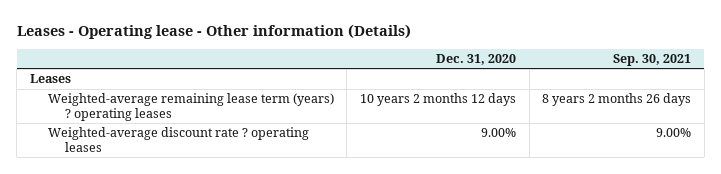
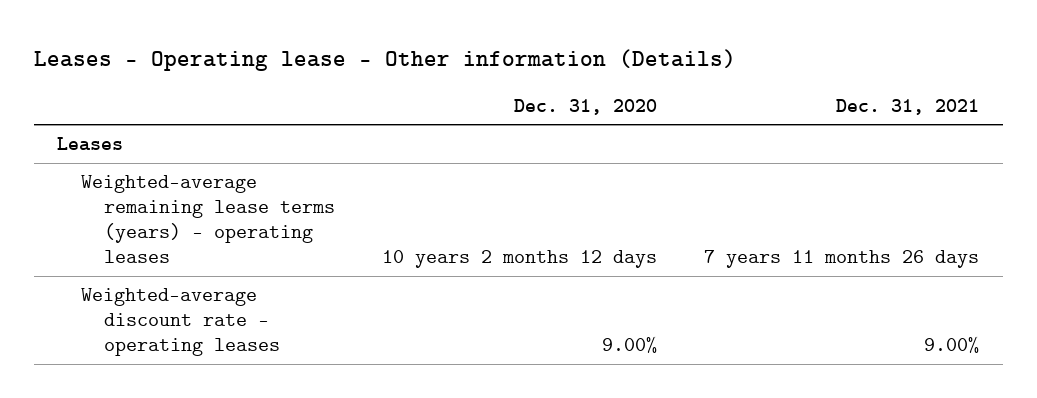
[613,54,692,67] Sep. 30, 2021 -> none
none -> [836,98,980,115] Dec. 31, 2021
[47,93,334,121] Weighted-average remaining lease term (years) ? operating leases -> [80,175,335,264] Weighted-average remaining lease terms (years) - operating leases
[47,127,309,152] Weighted-average discount rate ? operating leases -> [80,288,280,357] Weighted-average discount rate - operating leases

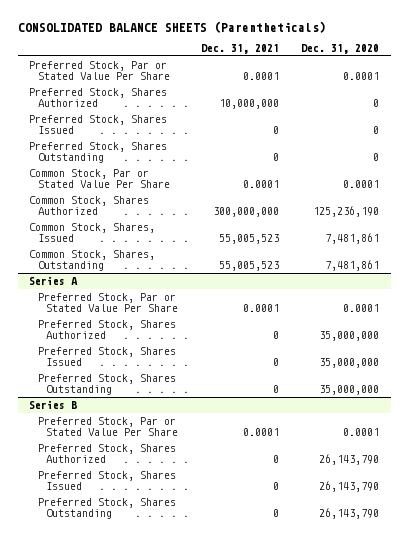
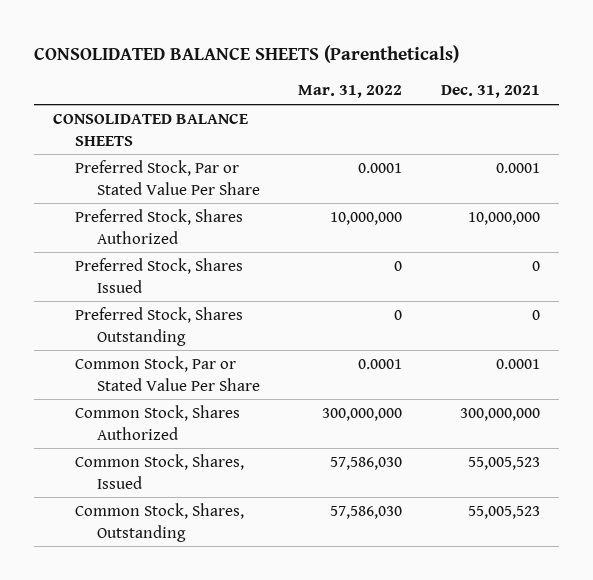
[301,44,380,55] Dec. 31, 2020 -> none
none -> [298,85,403,99] Mar. 31, 2022
none -> [52,113,248,146] CONSOLIDATED BALANCE SHEETS
[29,275,79,285] Series A -> none
[37,292,178,312] Preferred Stock, Par or Stated Value Per Share -> none
[37,319,176,339] Preferred Stock, Shares Authorized -> none
[37,346,176,366] Preferred Stock, Shares Issued -> none
[37,373,176,395] Preferred Stock, Shares Outstanding -> none
[29,399,78,409] Series B -> none
[37,416,178,436] Preferred Stock, Par or Stated Value Per Share -> none
[37,443,176,463] Preferred Stock, Shares Authorized -> none
[37,470,176,490] Preferred Stock, Shares Issued -> none
[37,497,176,519] Preferred Stock, Shares Outstanding -> none

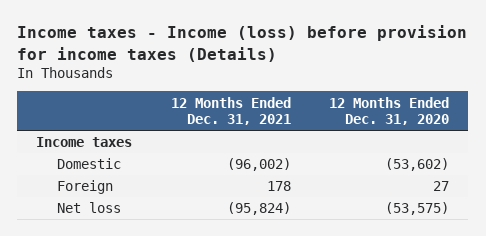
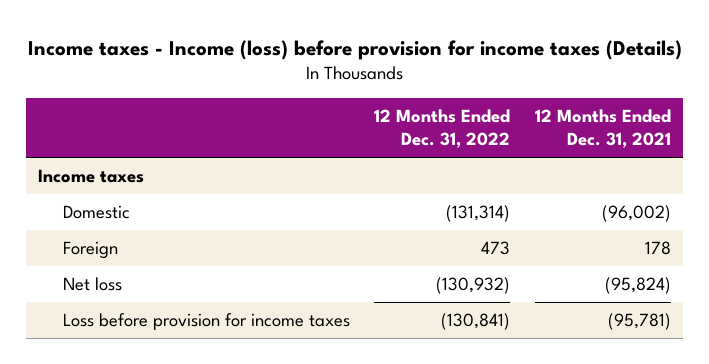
[329,96,450,125] 12 Months Ended Dec. 31, 2020 -> none
none -> [374,108,511,149] 12 Months Ended Dec. 31, 2022
none -> [63,313,351,331] Loss before provision for income taxes

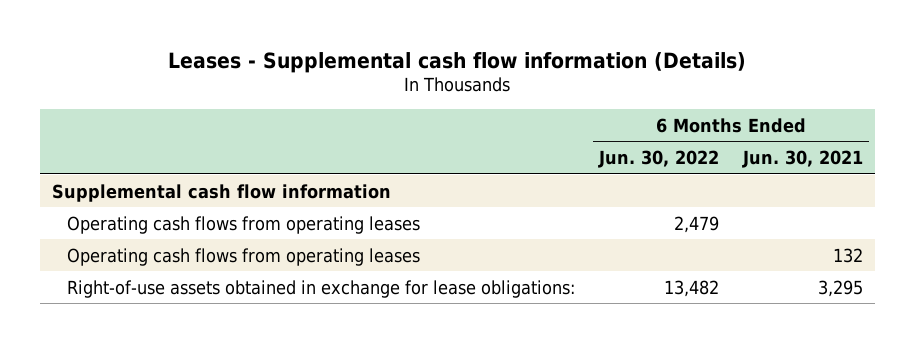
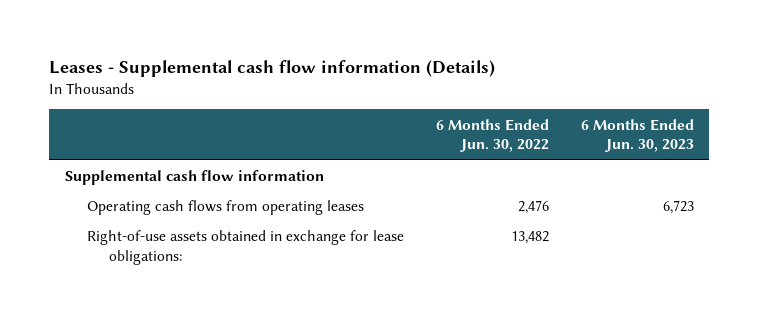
[741,150,863,169] Jun. 30, 2021 -> none
none -> [580,118,694,153] 6 Months Ended Jun. 30, 2023
[66,247,420,266] Operating cash flows from operating leases -> none
[673,215,719,233] 2,479 -> [517,200,549,215] 2,476

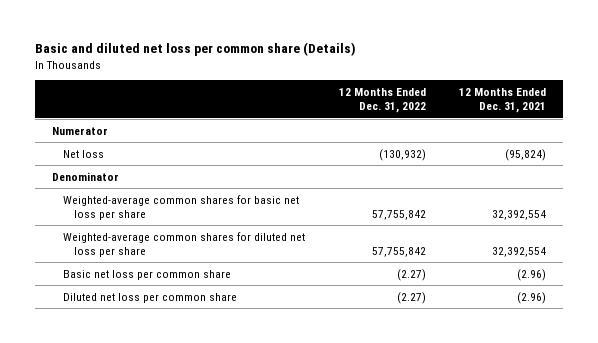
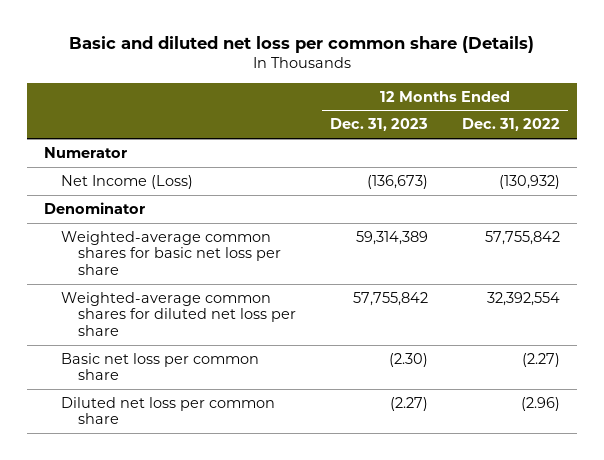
[459,87,547,114] 12 Months Ended Dec. 31, 2021 -> none
none -> [330,118,429,132] Dec. 31, 2023
[62,149,104,158] Net loss -> [60,174,193,189] Net Income (Loss)
[371,247,426,258] 57,755,842 -> [486,291,560,306] 32,392,554
[396,291,426,304] (2.27) -> [520,396,560,411] (2.96)

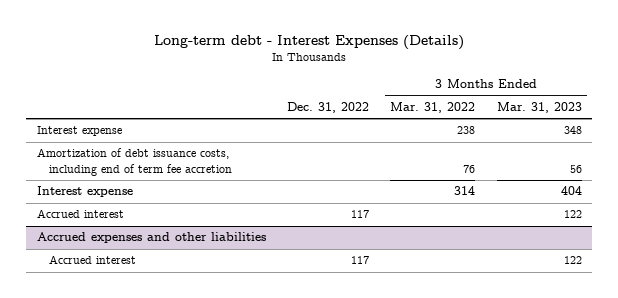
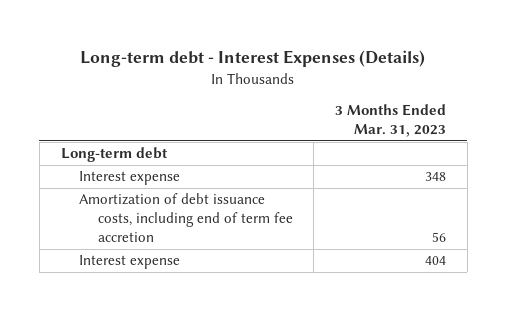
[286,101,369,113] Dec. 31, 2022 -> none
[390,101,476,113] Mar. 31, 2022 -> none
none -> [60,147,168,163] Long-term debt
[36,209,124,219] Accrued interest -> none
[36,232,266,244] Accrued expenses and other liabilities -> none
[49,255,137,265] Accrued interest -> none

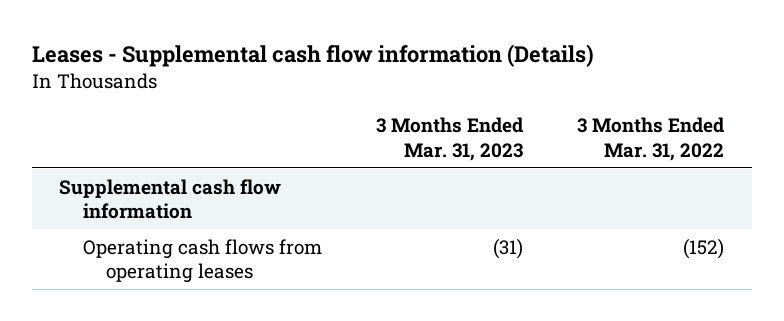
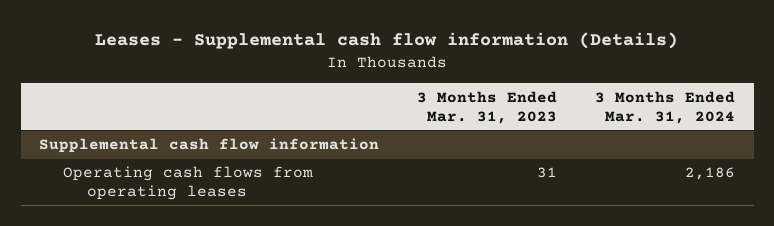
[577,116,725,161] 3 Months Ended Mar. 31, 2022 -> none
none -> [595,90,736,124] 3 Months Ended Mar. 31, 2024
[493,237,524,259] (31) -> [537,167,558,179] 31

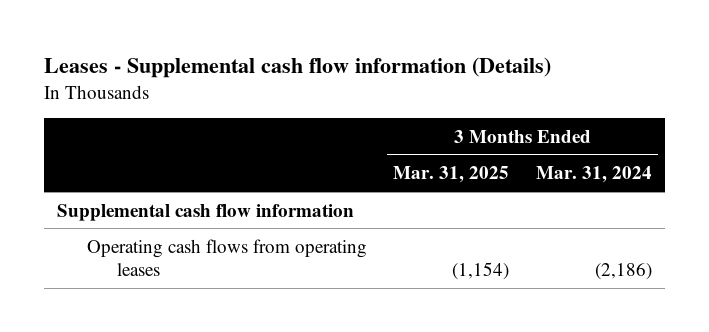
[417,90,558,124] 3 Months Ended Mar. 31, 2023 -> none
none -> [393,166,510,184] Mar. 31, 2025
[685,167,736,181] 2,186 -> [594,263,652,281] (2,186)

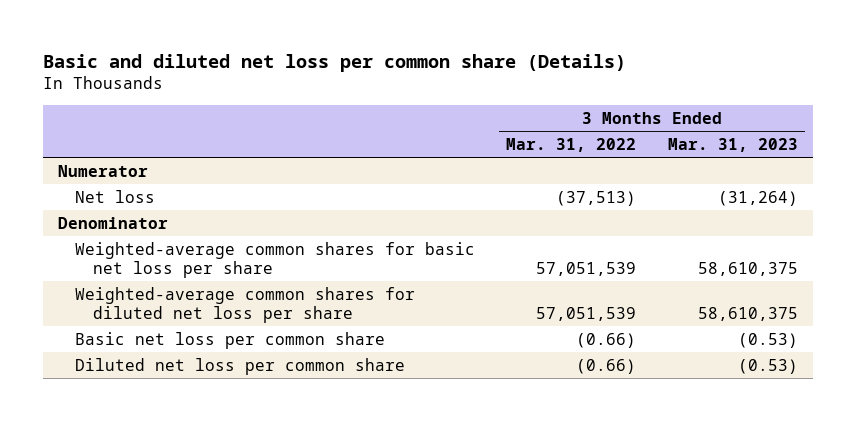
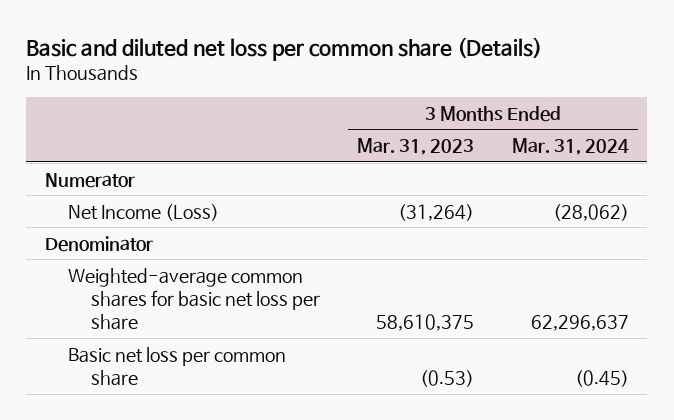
[506,138,637,153] Mar. 31, 2022 -> none
none -> [511,138,629,156] Mar. 31, 2024
[75,189,156,203] Net loss -> [68,203,220,221] Net Income (Loss)
[75,286,416,323] Weighted-average common shares for diluted net loss per share -> none
[75,357,406,375] Diluted net loss per common share -> none

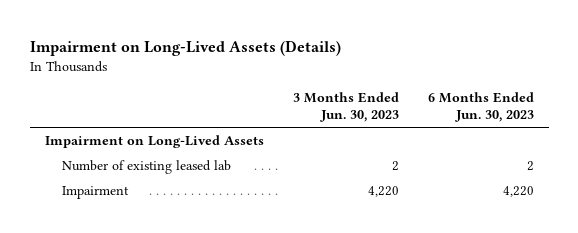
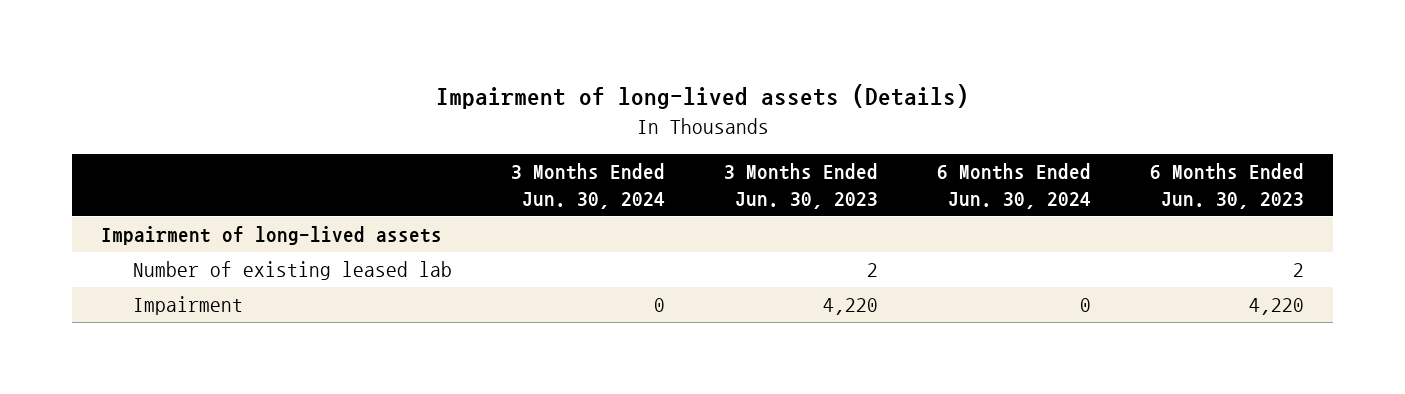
[29,39,341,56] Impairment on Long-Lived Assets (Details) -> [435,84,969,110] Impairment of long-lived assets (Details)
none -> [510,163,665,209] 3 Months Ended Jun. 30, 2024
none -> [936,163,1091,209] 6 Months Ended Jun. 30, 2024
[44,135,264,149] Impairment on Long-Lived Assets -> [101,226,443,246] Impairment of long-lived assets

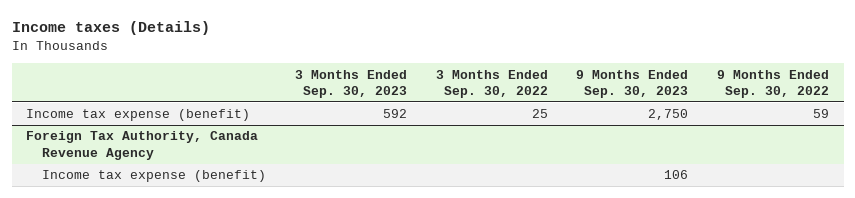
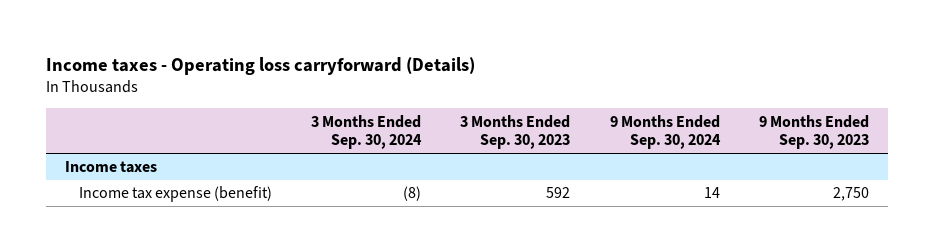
[11,21,210,36] Income taxes (Details) -> [45,56,475,75] Income taxes - Operating loss carryforward (Details)
[435,69,548,99] 3 Months Ended Sep. 30, 2022 -> none
[717,69,830,99] 9 Months Ended Sep. 30, 2022 -> none
none -> [311,114,423,150] 3 Months Ended Sep. 30, 2024
none -> [609,114,721,150] 9 Months Ended Sep. 30, 2024
none -> [65,161,158,174] Income taxes
[26,131,259,160] Foreign Tax Authority, Canada Revenue Agency -> none
[41,170,266,183] Income tax expense (benefit) -> none

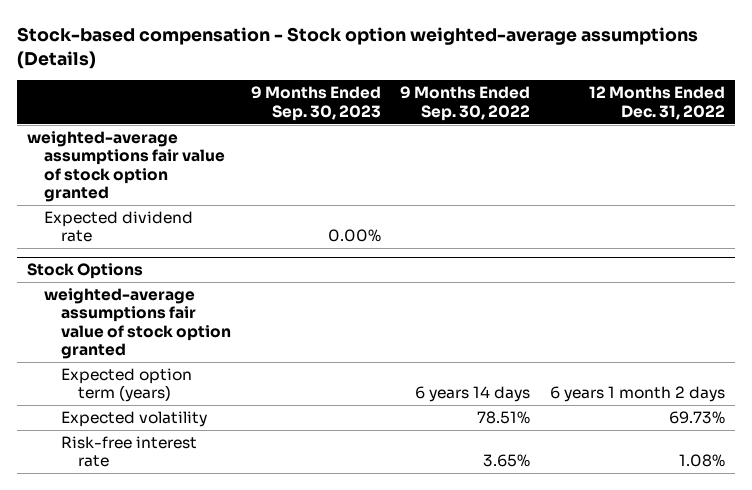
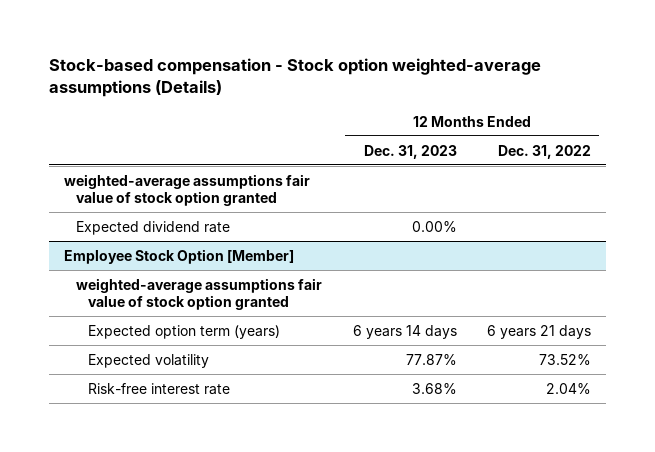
[250,86,381,121] 9 Months Ended Sep. 30, 2023 -> none
[400,86,531,121] 9 Months Ended Sep. 30, 2022 -> none
none -> [363,144,457,159] Dec. 31, 2023
[27,263,144,280] Stock Options -> [63,248,294,264] Employee Stock Option [Member]
[549,386,725,403] 6 years 1 month 2 days -> [487,324,592,339] 6 years 21 days
[668,411,725,425] 69.73% -> [539,353,592,365] 73.52%
[678,454,725,468] 1.08% -> [546,382,592,394] 2.04%

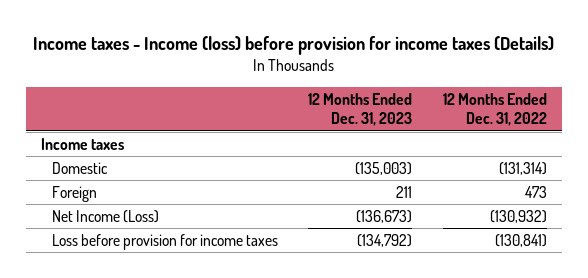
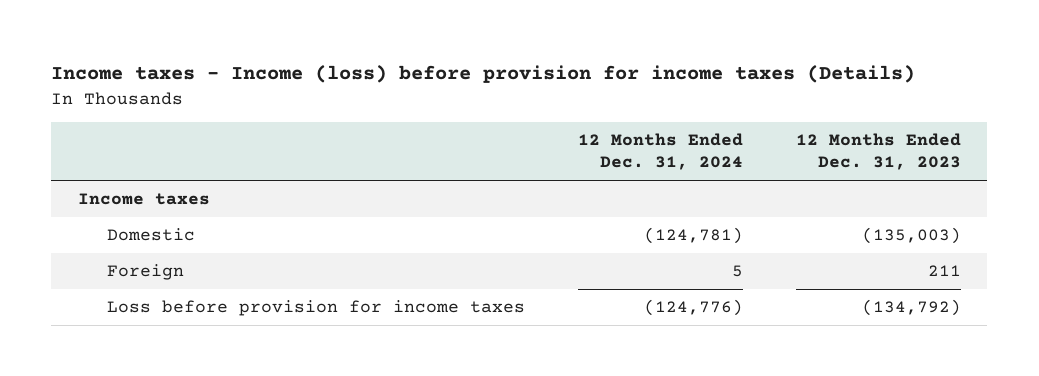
[442,92,547,127] 12 Months Ended Dec. 31, 2022 -> none
none -> [577,132,743,171] 12 Months Ended Dec. 31, 2024
[52,209,160,223] Net Income (Loss) -> none

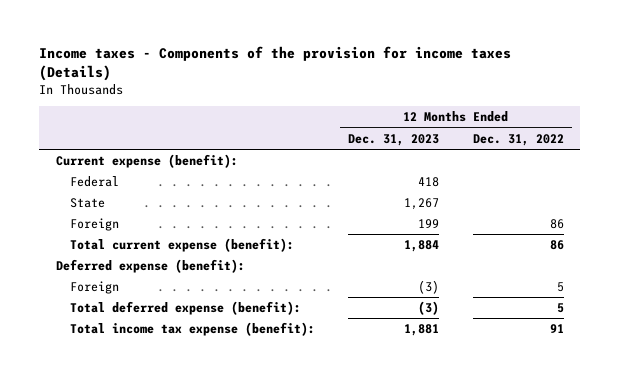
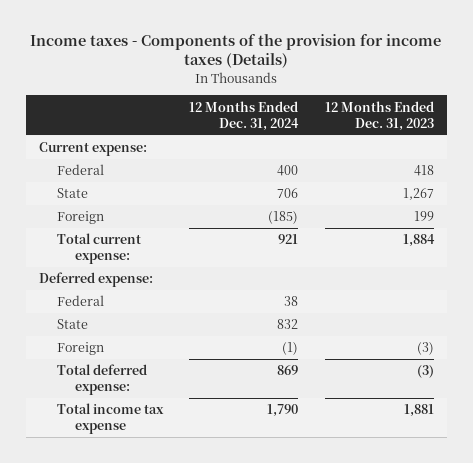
[472,133,564,146] Dec. 31, 2022 -> none
none -> [189,100,300,131] 12 Months Ended Dec. 31, 2024
[55,154,238,169] Current expense (benefit): -> [39,142,148,157] Current expense:
[69,238,294,253] Total current expense (benefit): -> [56,233,141,265] Total current expense:
[55,259,245,274] Deferred expense (benefit): -> [39,272,154,288] Deferred expense:
none -> [56,295,104,307] Federal
none -> [56,319,88,330] State
[69,301,301,316] Total deferred expense (benefit): -> [56,364,147,396] Total deferred expense:
[69,322,315,337] Total income tax expense (benefit): -> [56,403,164,435] Total income tax expense

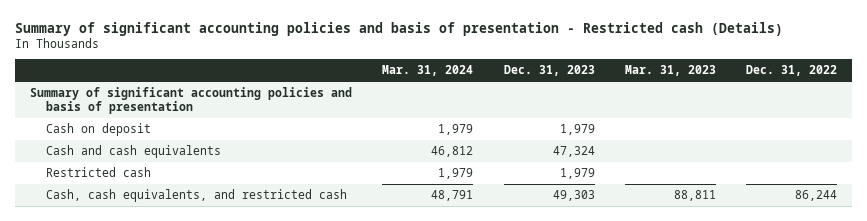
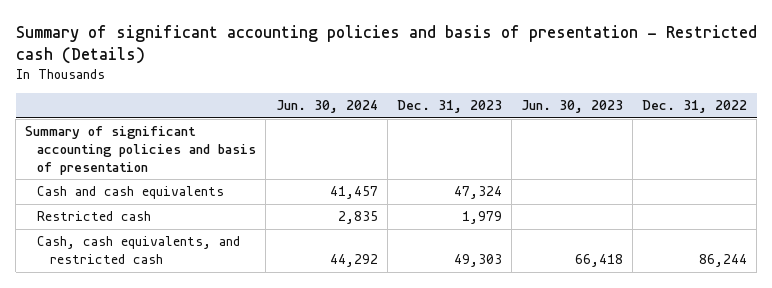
[382,65,474,77] Mar. 31, 2024 -> none
[624,65,716,77] Mar. 31, 2023 -> none
none -> [275,100,378,114] Jun. 30, 2024
none -> [520,100,623,114] Jun. 30, 2023
[46,123,152,137] Cash on deposit -> none

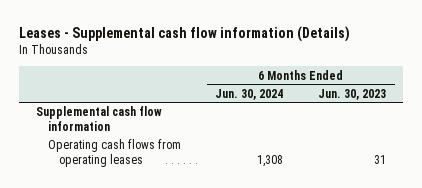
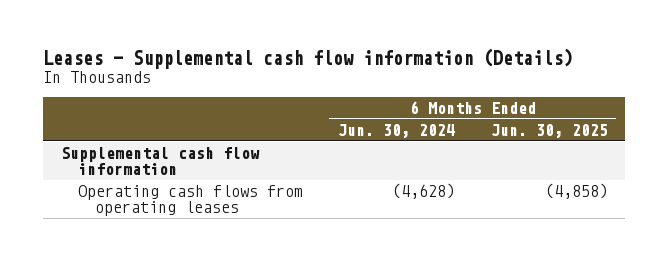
[317,88,386,100] Jun. 30, 2023 -> none
none -> [490,123,608,138] Jun. 30, 2025
[257,155,284,168] 1,308 -> [392,183,456,200] (4,628)

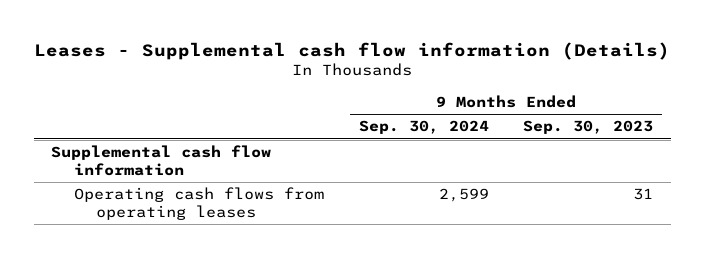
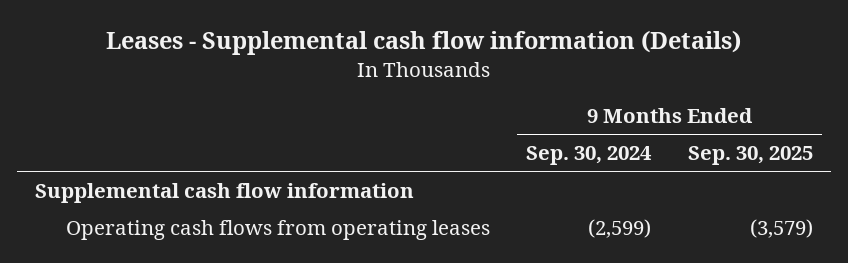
[523,120,654,135] Sep. 30, 2023 -> none
none -> [687,146,813,166] Sep. 30, 2025
[438,188,489,203] 2,599 -> [588,218,652,238] (2,599)

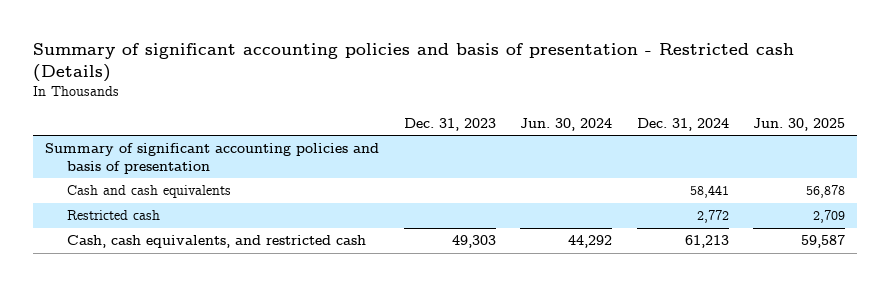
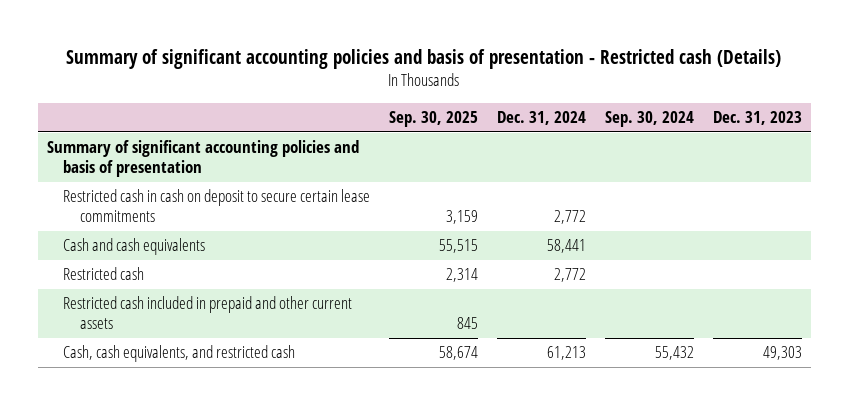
[520,117,613,131] Jun. 30, 2024 -> none
[752,117,845,131] Jun. 30, 2025 -> none
none -> [389,111,479,128] Sep. 30, 2025
none -> [604,111,694,128] Sep. 30, 2024
none -> [63,189,371,223] Restricted cash in cash on deposit to secure certain lease commitments
none -> [63,296,353,330] Restricted cash included in prepaid and other current assets

